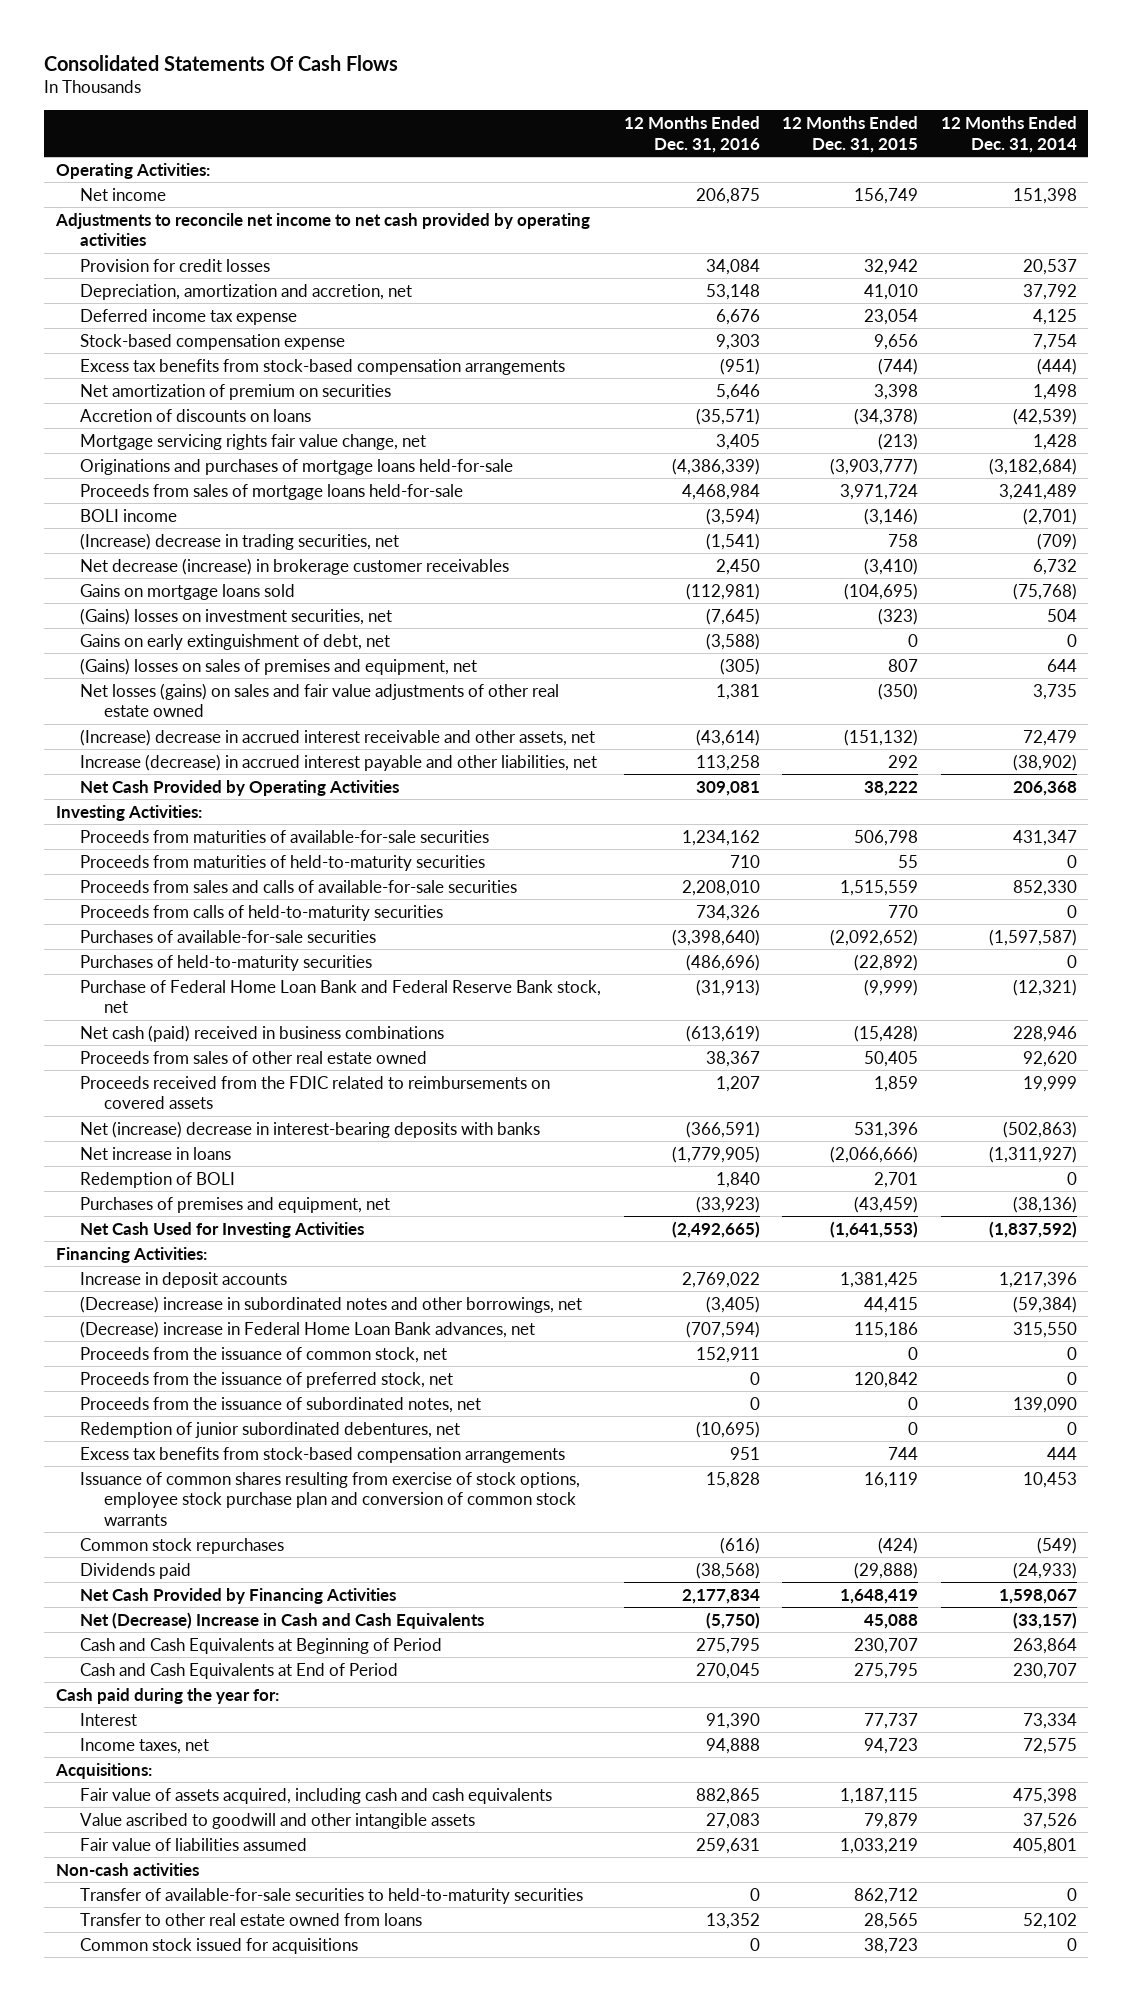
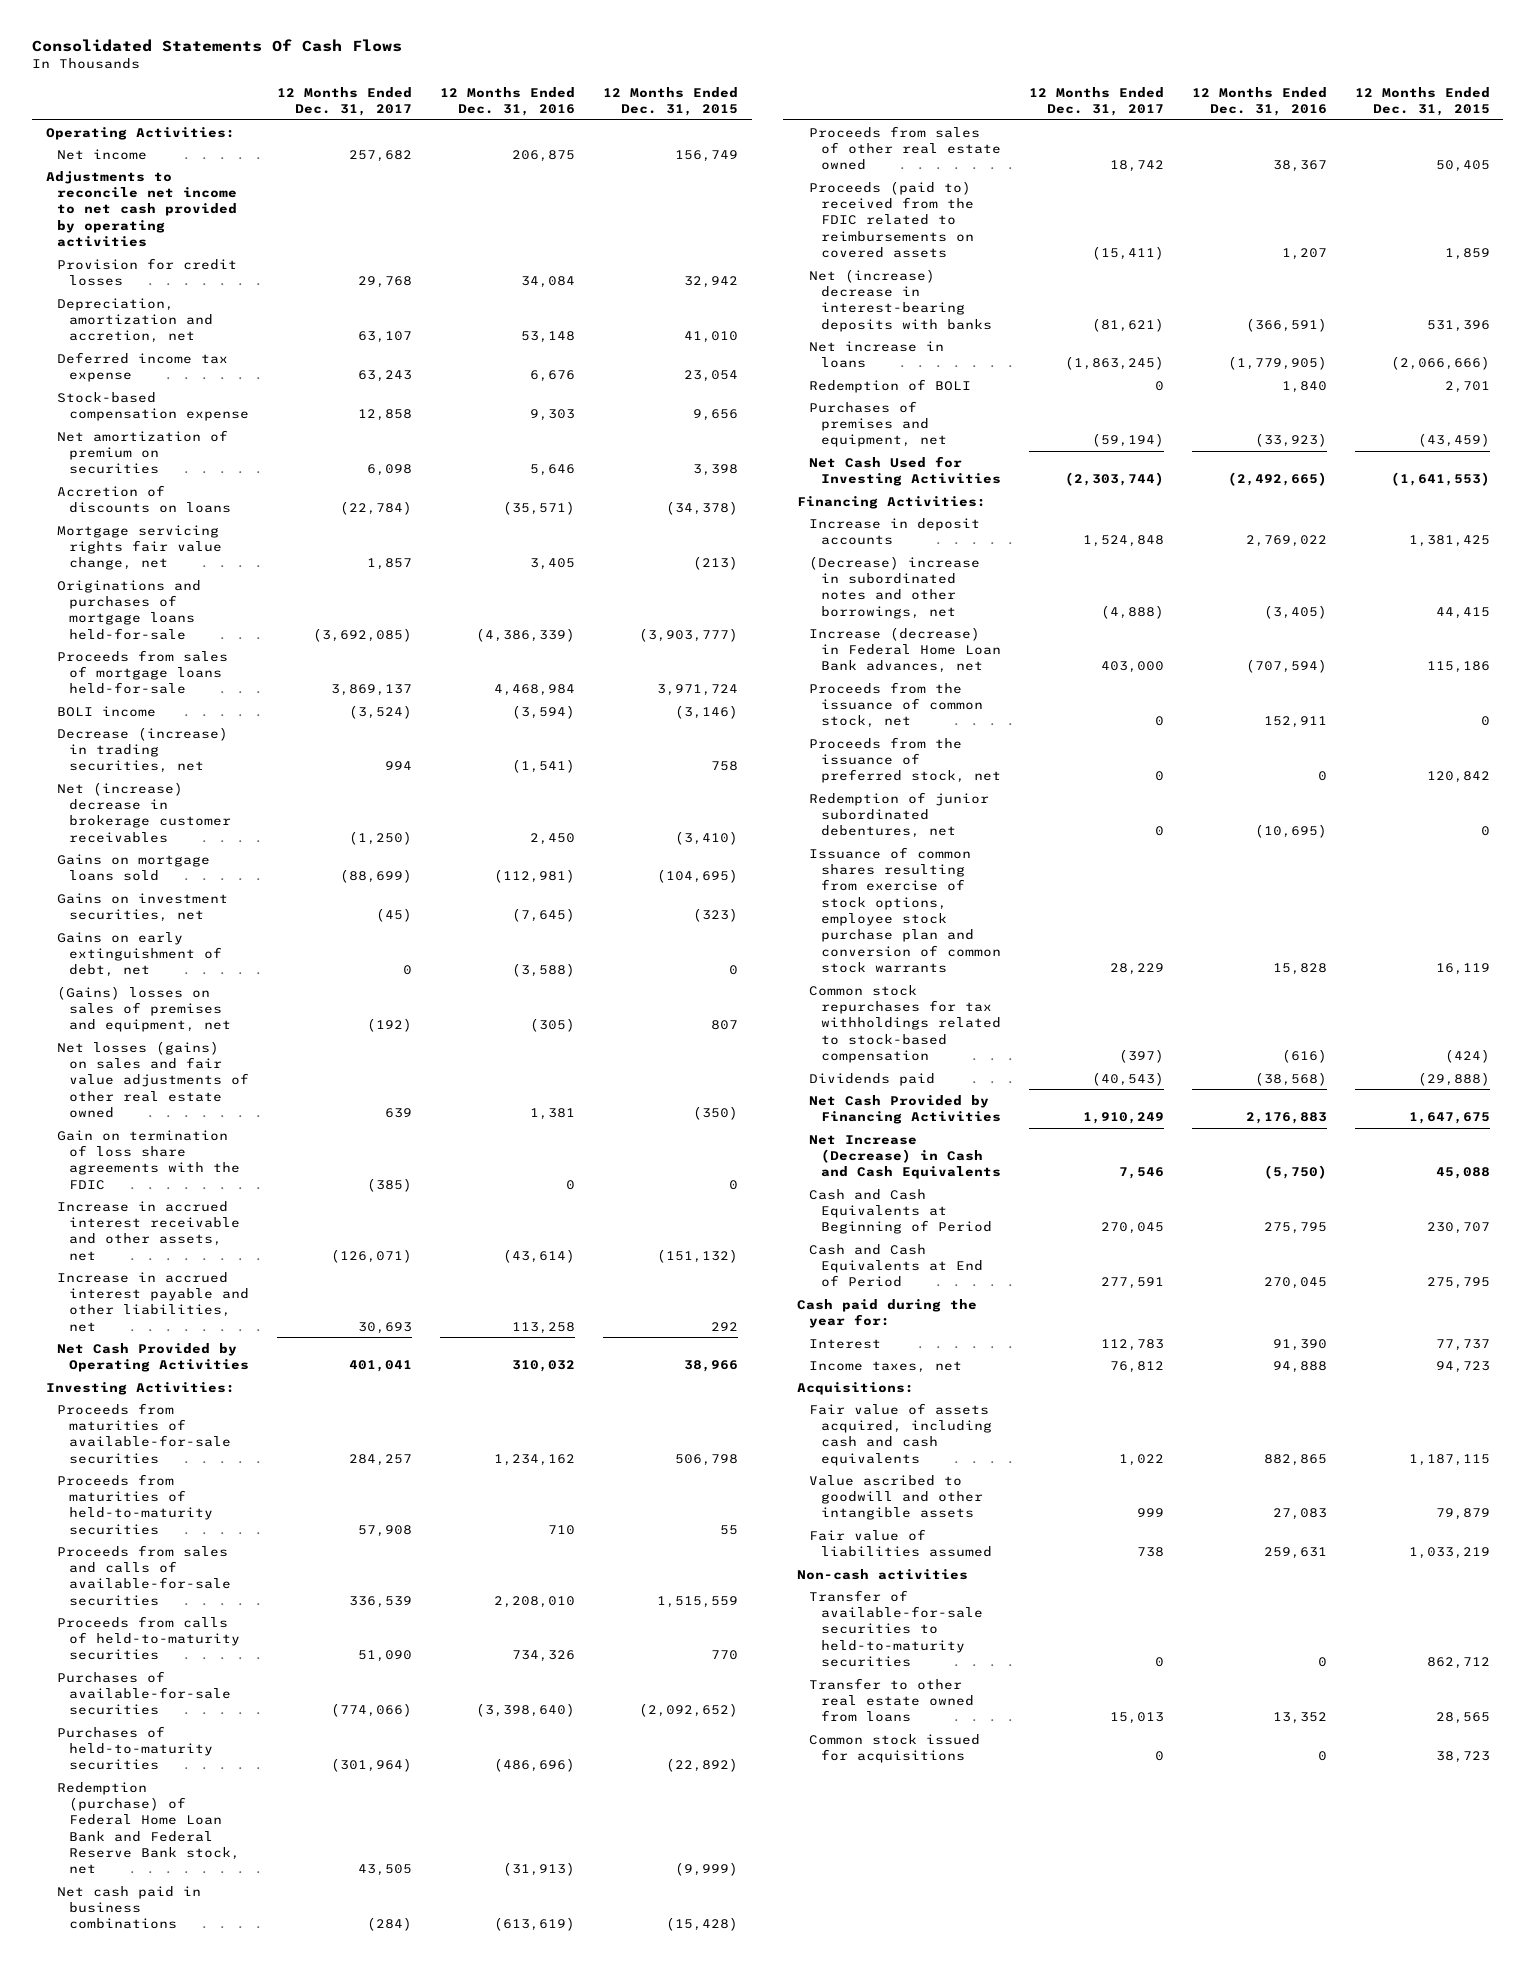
[940,115,1077,153] 12 Months Ended Dec. 31, 2014 -> none
none -> [277,86,413,117] 12 Months Ended Dec. 31, 2017
[79,358,565,375] Excess tax benefits from stock-based compensation arrangements -> none
[79,532,399,550] (Increase) decrease in trading securities, net -> [57,726,229,774] Decrease (increase) in trading securities, net
[79,557,509,575] Net decrease (increase) in brokerage customer receivables -> [57,781,232,843] Net (increase) decrease in brokerage customer receivables
[79,607,392,625] (Gains) losses on investment securities, net -> [57,892,229,922] Gains on investment securities, net
none -> [57,1129,241,1190] Gain on termination of loss share agreements with the FDIC
[79,728,595,746] (Increase) decrease in accrued interest receivable and other assets, net -> [57,1200,241,1261] Increase in accrued interest receivable and other assets, net
[79,753,597,771] Increase (decrease) in accrued interest payable and other liabilities, net -> [57,1271,250,1332] Increase in accrued interest payable and other liabilities, net
[695,780,760,796] 309,081 -> [511,1359,575,1372] 310,032
[864,780,919,796] 38,222 -> [683,1359,738,1372] 38,966
[79,979,601,1014] Purchase of Federal Home Loan Bank and Federal Reserve Bank stock, net -> [57,1781,241,1875] Redemption (purchase) of Federal Home Loan Bank and Federal Reserve Bank stock, net
[79,1024,444,1042] Net cash (paid) received in business combinations -> [57,1885,202,1930] Net cash paid in business combinations
[79,1075,550,1110] Proceeds received from the FDIC related to reimbursements on covered assets -> [809,180,975,259] Proceeds (paid to) received from the FDIC related to reimbursements on covered assets
[79,1320,535,1338] (Decrease) increase in Federal Home Loan Bank advances, net -> [809,626,1002,674] Increase (decrease) in Federal Home Loan Bank advances, net
[79,1396,481,1413] Proceeds from the issuance of subordinated notes, net -> none
[79,1446,565,1463] Excess tax benefits from stock-based compensation arrangements -> none
[79,1537,284,1554] Common stock repurchases -> [809,984,1002,1064] Common stock repurchases for tax withholdings related to stock-based compensation
[681,1588,760,1604] 2,177,834 -> [1245,1111,1327,1124] 2,176,883
[840,1588,919,1604] 1,648,419 -> [1408,1111,1490,1124] 1,647,675
[79,1611,484,1629] Net (Decrease) Increase in Cash and Cash Equivalents -> [809,1134,1002,1180] Net Increase (Decrease) in Cash and Cash Equivalents

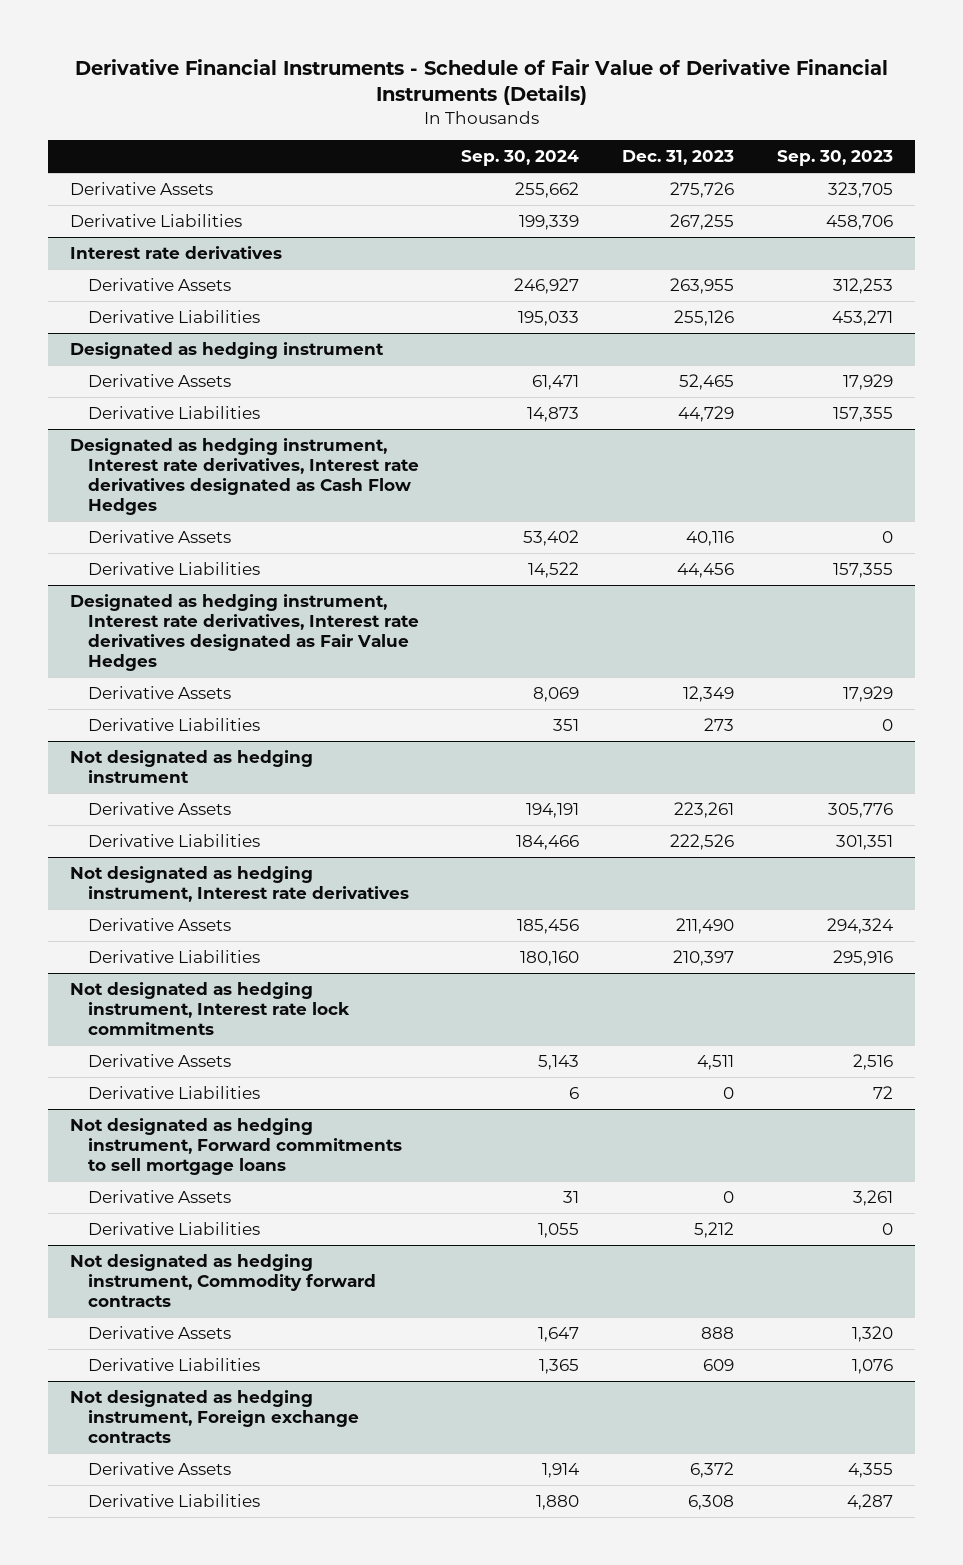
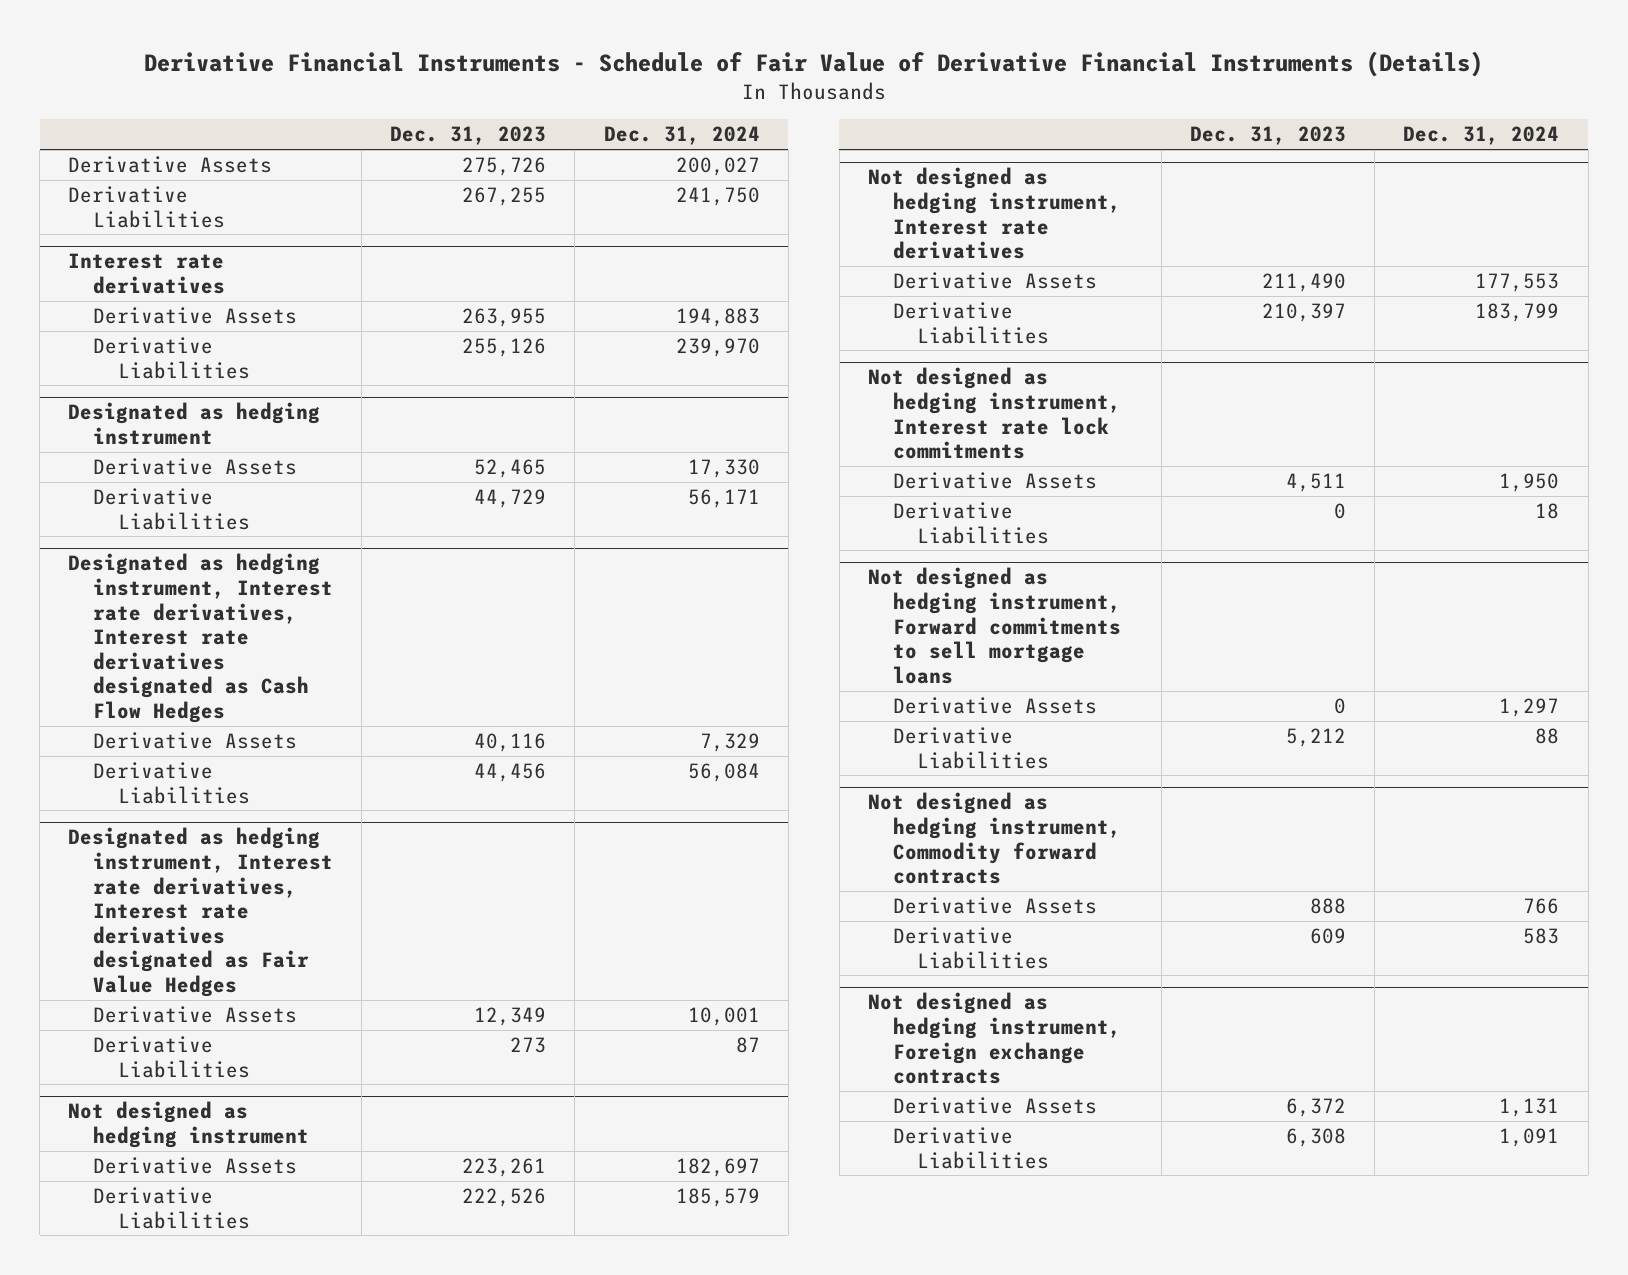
[461,150,580,167] Sep. 30, 2024 -> none
[777,150,894,167] Sep. 30, 2023 -> none
none -> [603,126,760,146] Dec. 31, 2024
[69,749,313,783] Not designated as hedging instrument -> [68,1101,309,1148] Not designed as hedging instrument
[69,865,409,902] Not designated as hedging instrument, Interest rate derivatives -> [867,167,1121,260] Not designed as hedging instrument, Interest rate derivatives
[69,981,350,1035] Not designated as hedging instrument, Interest rate lock commitments -> [867,367,1121,460] Not designed as hedging instrument, Interest rate lock commitments
[69,1117,402,1175] Not designated as hedging instrument, Forward commitments to sell mortgage loans -> [867,567,1121,684] Not designed as hedging instrument, Forward commitments to sell mortgage loans
[69,1253,376,1307] Not designated as hedging instrument, Commodity forward contracts -> [867,792,1121,885] Not designed as hedging instrument, Commodity forward contracts
[69,1389,359,1443] Not designated as hedging instrument, Foreign exchange contracts -> [867,992,1121,1085] Not designed as hedging instrument, Foreign exchange contracts

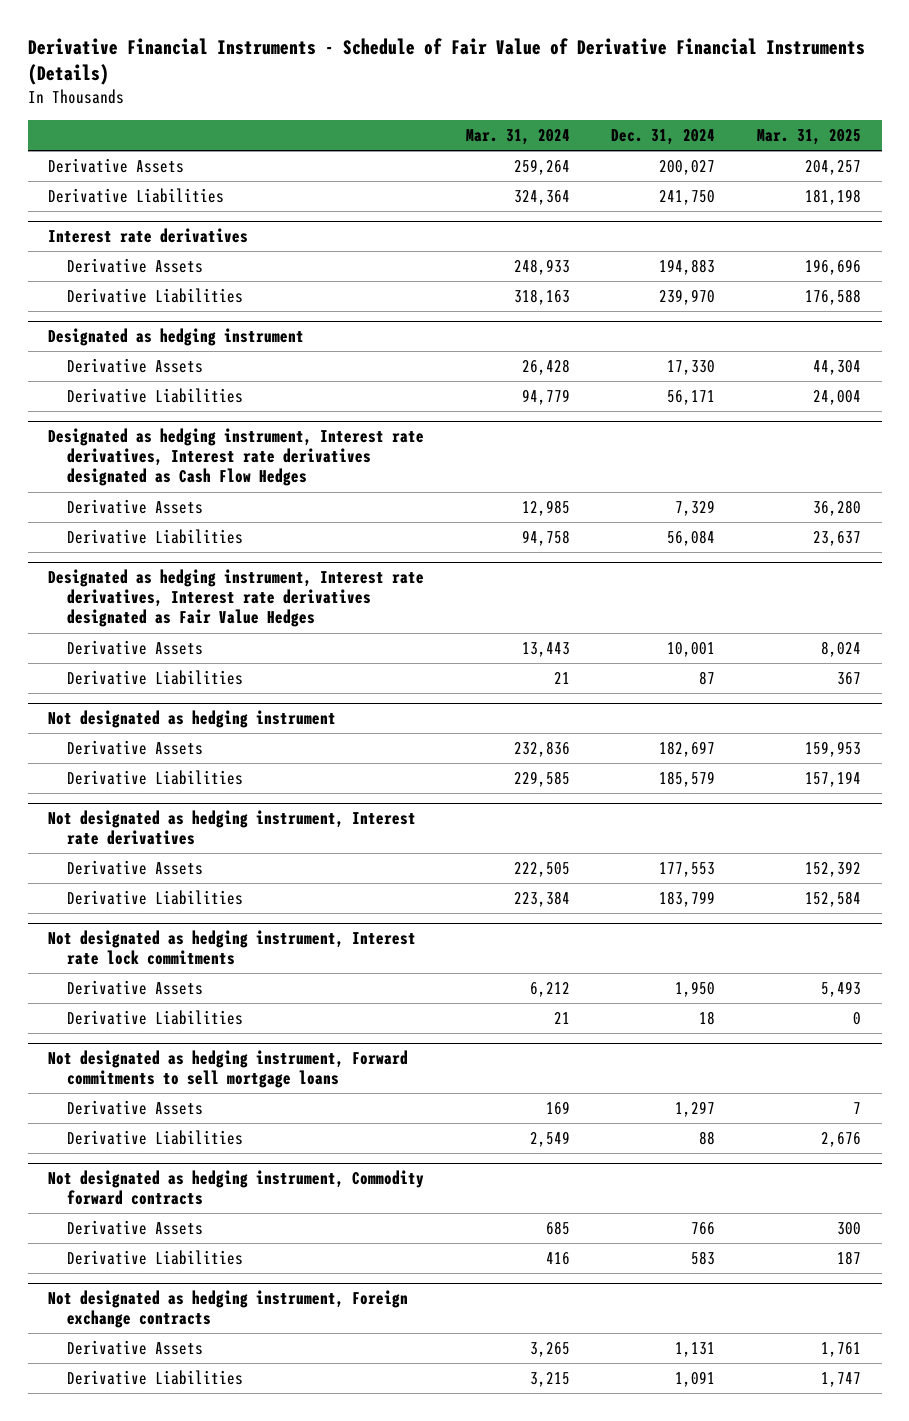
[390,126,547,146] Dec. 31, 2023 -> none
none -> [465,129,570,146] Mar. 31, 2024
none -> [757,129,862,146] Mar. 31, 2025
[68,1101,309,1148] Not designed as hedging instrument -> [48,710,337,729] Not designated as hedging instrument
[867,167,1121,260] Not designed as hedging instrument, Interest rate derivatives -> [48,810,417,846] Not designated as hedging instrument, Interest rate derivatives
[867,367,1121,460] Not designed as hedging instrument, Interest rate lock commitments -> [48,930,417,966] Not designated as hedging instrument, Interest rate lock commitments
[867,567,1121,684] Not designed as hedging instrument, Forward commitments to sell mortgage loans -> [48,1050,409,1089] Not designated as hedging instrument, Forward commitments to sell mortgage loans
[867,792,1121,885] Not designed as hedging instrument, Commodity forward contracts -> [48,1170,425,1206] Not designated as hedging instrument, Commodity forward contracts
[867,992,1121,1085] Not designed as hedging instrument, Foreign exchange contracts -> [48,1290,409,1329] Not designated as hedging instrument, Foreign exchange contracts

